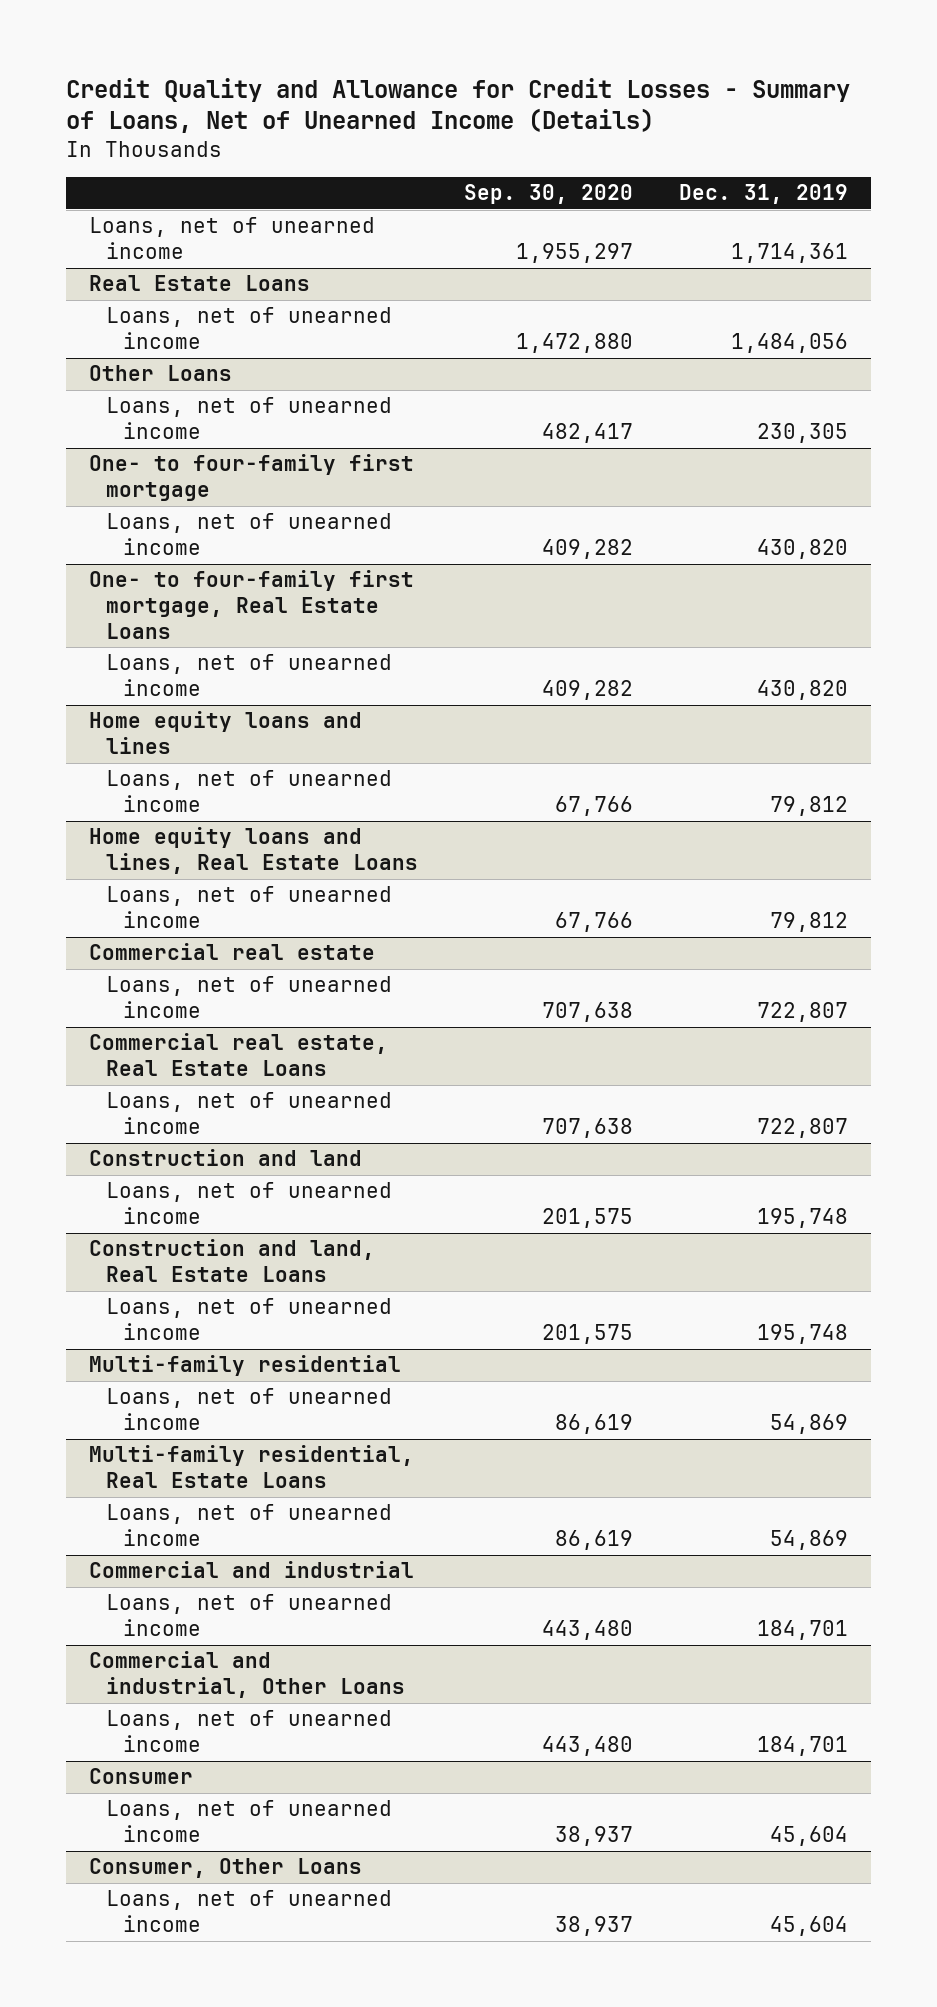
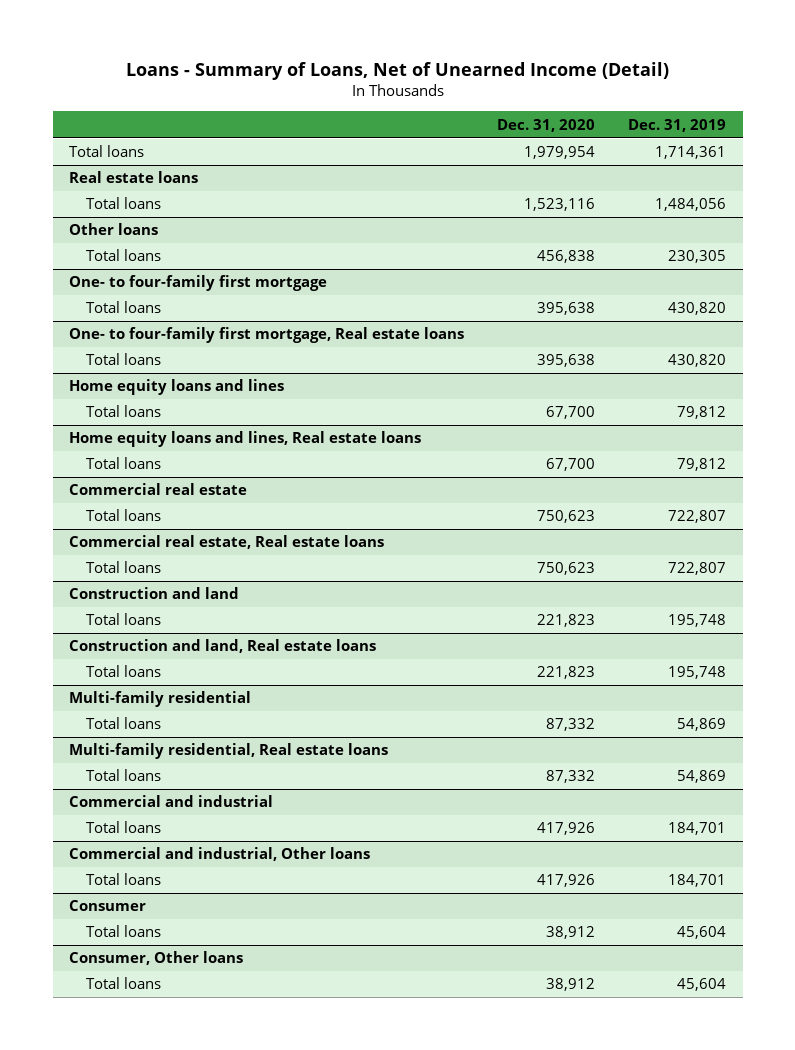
[65,77,850,134] Credit Quality and Allowance for Credit Losses - Summary of Loans, Net of Unearned Income (Details) -> [125,61,669,80] Loans - Summary of Loans, Net of Unearned Income (Detail)
[464,184,634,205] Sep. 30, 2020 -> none
none -> [497,118,596,132] Dec. 31, 2020
[89,217,376,260] Loans, net of unearned income -> [69,145,145,158] Total loans
[89,275,311,292] Real Estate Loans -> [69,171,199,184] Real estate loans
[105,307,392,350] Loans, net of unearned income -> [86,197,162,210] Total loans
[89,365,233,382] Other Loans -> [69,223,159,236] Other loans
[105,397,392,440] Loans, net of unearned income -> [86,249,162,262] Total loans
[105,513,392,556] Loans, net of unearned income -> [86,301,162,314] Total loans
[89,570,415,640] One- to four-family first mortgage, Real Estate Loans -> [69,327,465,344] One- to four-family first mortgage, Real estate loans
[105,654,392,697] Loans, net of unearned income -> [86,353,162,366] Total loans
[105,770,392,813] Loans, net of unearned income -> [86,405,162,418] Total loans
[89,827,418,875] Home equity loans and lines, Real Estate Loans -> [69,431,422,448] Home equity loans and lines, Real estate loans
[105,886,392,929] Loans, net of unearned income -> [86,457,162,470] Total loans
[105,976,392,1019] Loans, net of unearned income -> [86,509,162,522] Total loans
[89,1033,389,1077] Commercial real estate, Real Estate Loans -> [69,535,385,550] Commercial real estate, Real estate loans
[105,1092,392,1135] Loans, net of unearned income -> [86,561,162,574] Total loans
[105,1182,392,1225] Loans, net of unearned income -> [86,613,162,626] Total loans
[89,1239,376,1283] Construction and land, Real Estate Loans -> [69,639,377,654] Construction and land, Real estate loans
[105,1298,392,1341] Loans, net of unearned income -> [86,665,162,678] Total loans
[105,1388,392,1431] Loans, net of unearned income -> [86,717,162,730] Total loans
[89,1445,415,1489] Multi-family residential, Real Estate Loans -> [69,743,389,760] Multi-family residential, Real estate loans
[105,1504,392,1547] Loans, net of unearned income -> [86,769,162,782] Total loans
[105,1594,392,1637] Loans, net of unearned income -> [86,821,162,834] Total loans
[89,1651,405,1699] Commercial and industrial, Other Loans -> [69,847,371,862] Commercial and industrial, Other loans
[105,1710,392,1753] Loans, net of unearned income -> [86,873,162,886] Total loans
[105,1800,392,1843] Loans, net of unearned income -> [86,925,162,938] Total loans
[89,1858,363,1879] Consumer, Other Loans -> [69,951,244,966] Consumer, Other loans
[105,1890,392,1933] Loans, net of unearned income -> [86,977,162,990] Total loans

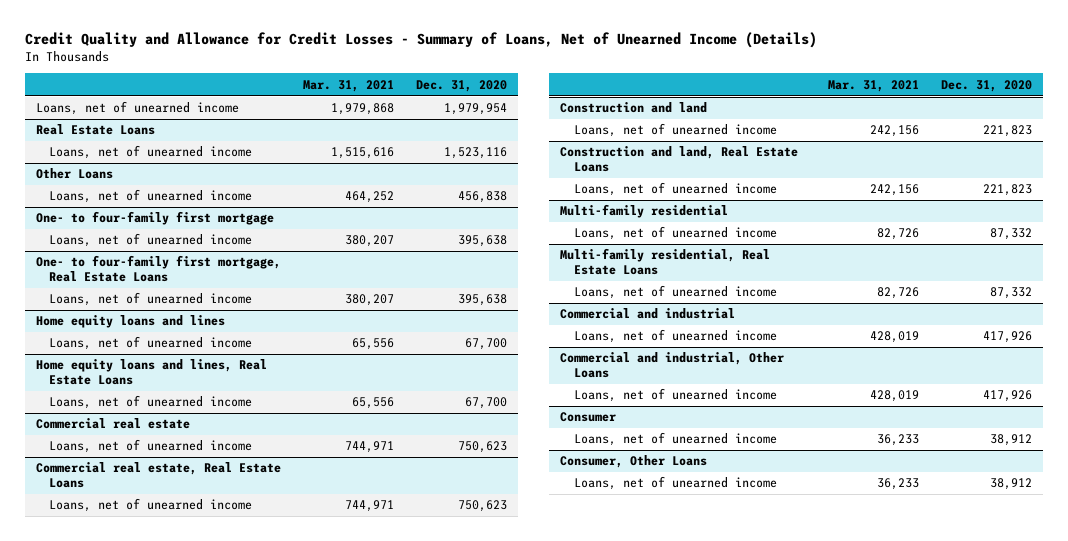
[125,61,669,80] Loans - Summary of Loans, Net of Unearned Income (Detail) -> [24,32,817,49] Credit Quality and Allowance for Credit Losses - Summary of Loans, Net of Unearned Income (Details)
[628,118,727,132] Dec. 31, 2019 -> none
none -> [303,79,395,92] Mar. 31, 2021
[69,145,145,158] Total loans -> [35,101,239,116] Loans, net of unearned income
[69,171,199,184] Real estate loans -> [35,124,155,136] Real Estate Loans
[86,197,162,210] Total loans -> [49,145,253,160] Loans, net of unearned income
[69,223,159,236] Other loans -> [35,168,113,180] Other Loans
[86,249,162,262] Total loans -> [49,189,253,204] Loans, net of unearned income
[86,301,162,314] Total loans -> [49,233,253,248] Loans, net of unearned income
[69,327,465,344] One- to four-family first mortgage, Real estate loans -> [35,255,281,283] One- to four-family first mortgage, Real Estate Loans
[86,353,162,366] Total loans -> [49,292,253,307] Loans, net of unearned income
[86,405,162,418] Total loans -> [49,336,253,351] Loans, net of unearned income
[69,431,422,448] Home equity loans and lines, Real estate loans -> [35,359,267,386] Home equity loans and lines, Real Estate Loans
[86,457,162,470] Total loans -> [49,395,253,410] Loans, net of unearned income
[86,509,162,522] Total loans -> [49,439,253,454] Loans, net of unearned income
[69,535,385,550] Commercial real estate, Real estate loans -> [35,462,281,489] Commercial real estate, Real Estate Loans
[86,561,162,574] Total loans -> [49,498,253,513] Loans, net of unearned income
[86,613,162,626] Total loans -> [573,123,777,138] Loans, net of unearned income
[69,639,377,654] Construction and land, Real estate loans -> [560,146,799,173] Construction and land, Real Estate Loans
[86,665,162,678] Total loans -> [573,182,777,197] Loans, net of unearned income
[86,717,162,730] Total loans -> [573,226,777,241] Loans, net of unearned income
[69,743,389,760] Multi-family residential, Real estate loans -> [560,248,771,276] Multi-family residential, Real Estate Loans
[86,769,162,782] Total loans -> [573,285,777,300] Loans, net of unearned income
[86,821,162,834] Total loans -> [573,329,777,344] Loans, net of unearned income
[69,847,371,862] Commercial and industrial, Other loans -> [560,352,785,379] Commercial and industrial, Other Loans
[86,873,162,886] Total loans -> [573,388,777,403] Loans, net of unearned income
[86,925,162,938] Total loans -> [573,432,777,447] Loans, net of unearned income
[69,951,244,966] Consumer, Other loans -> [560,455,708,469] Consumer, Other Loans
[86,977,162,990] Total loans -> [573,476,777,491] Loans, net of unearned income

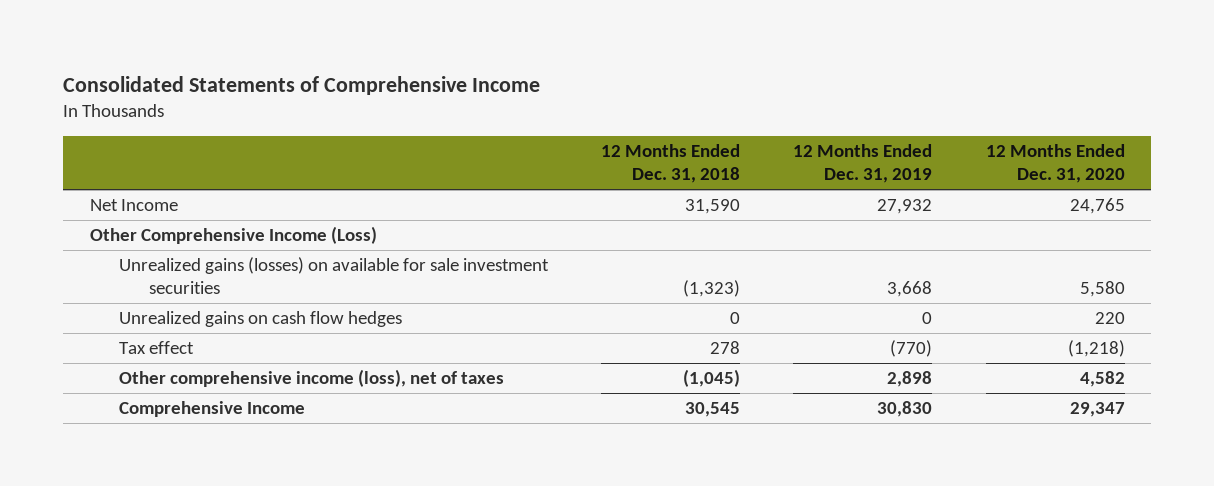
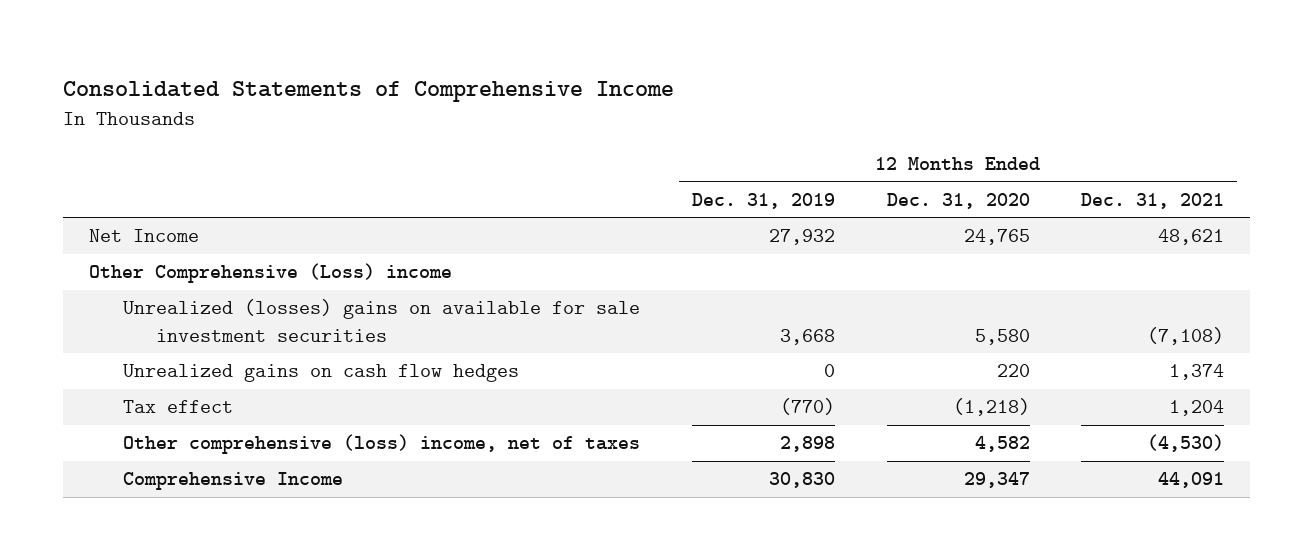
[601,143,741,184] 12 Months Ended Dec. 31, 2018 -> none
none -> [1081,192,1225,209] Dec. 31, 2021
[89,226,377,245] Other Comprehensive Income (Loss) -> [89,263,453,284] Other Comprehensive (Loss) income
[119,257,550,295] Unrealized gains (losses) on available for sale investment securities -> [122,299,640,342] Unrealized (losses) gains on available for sale investment securities
[119,369,505,388] Other comprehensive income (loss), net of taxes -> [122,434,640,455] Other comprehensive (loss) income, net of taxes

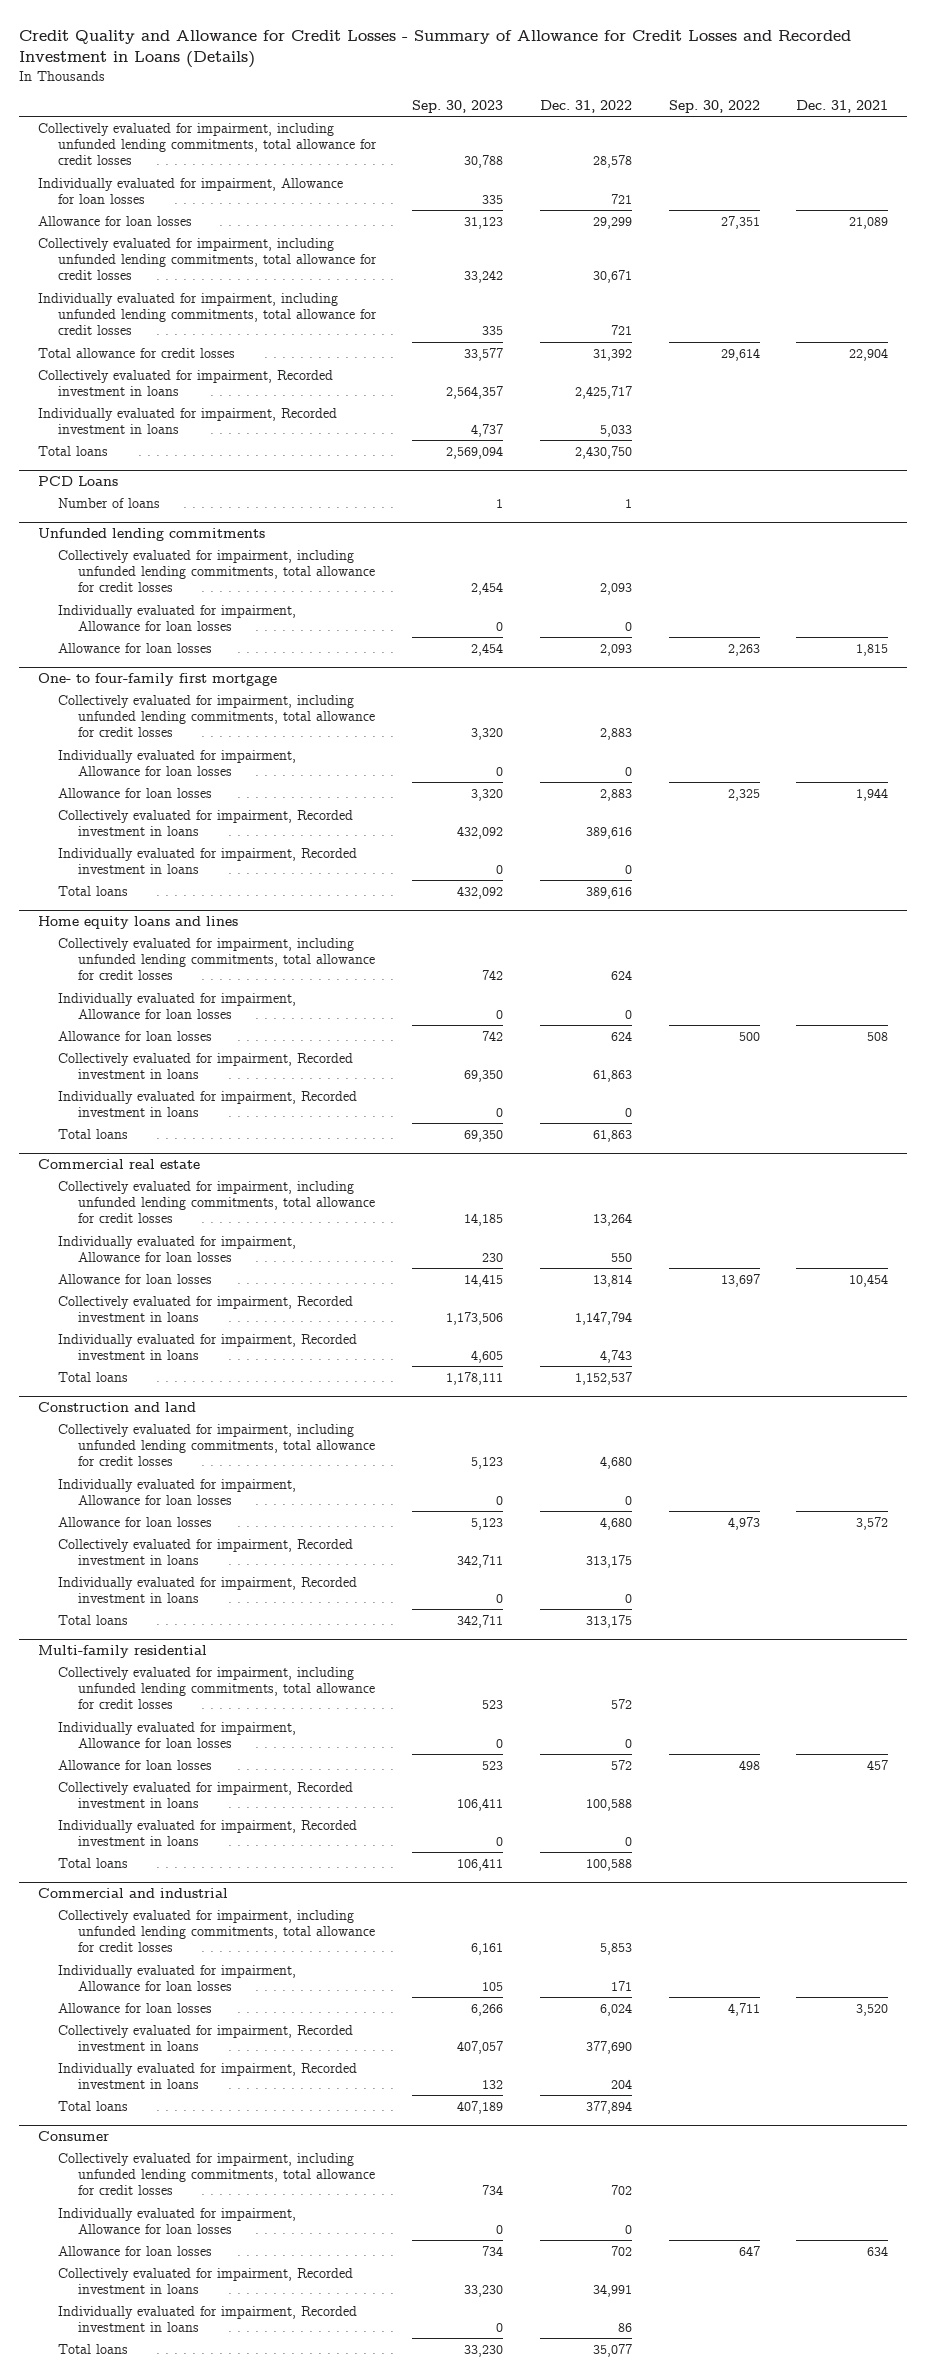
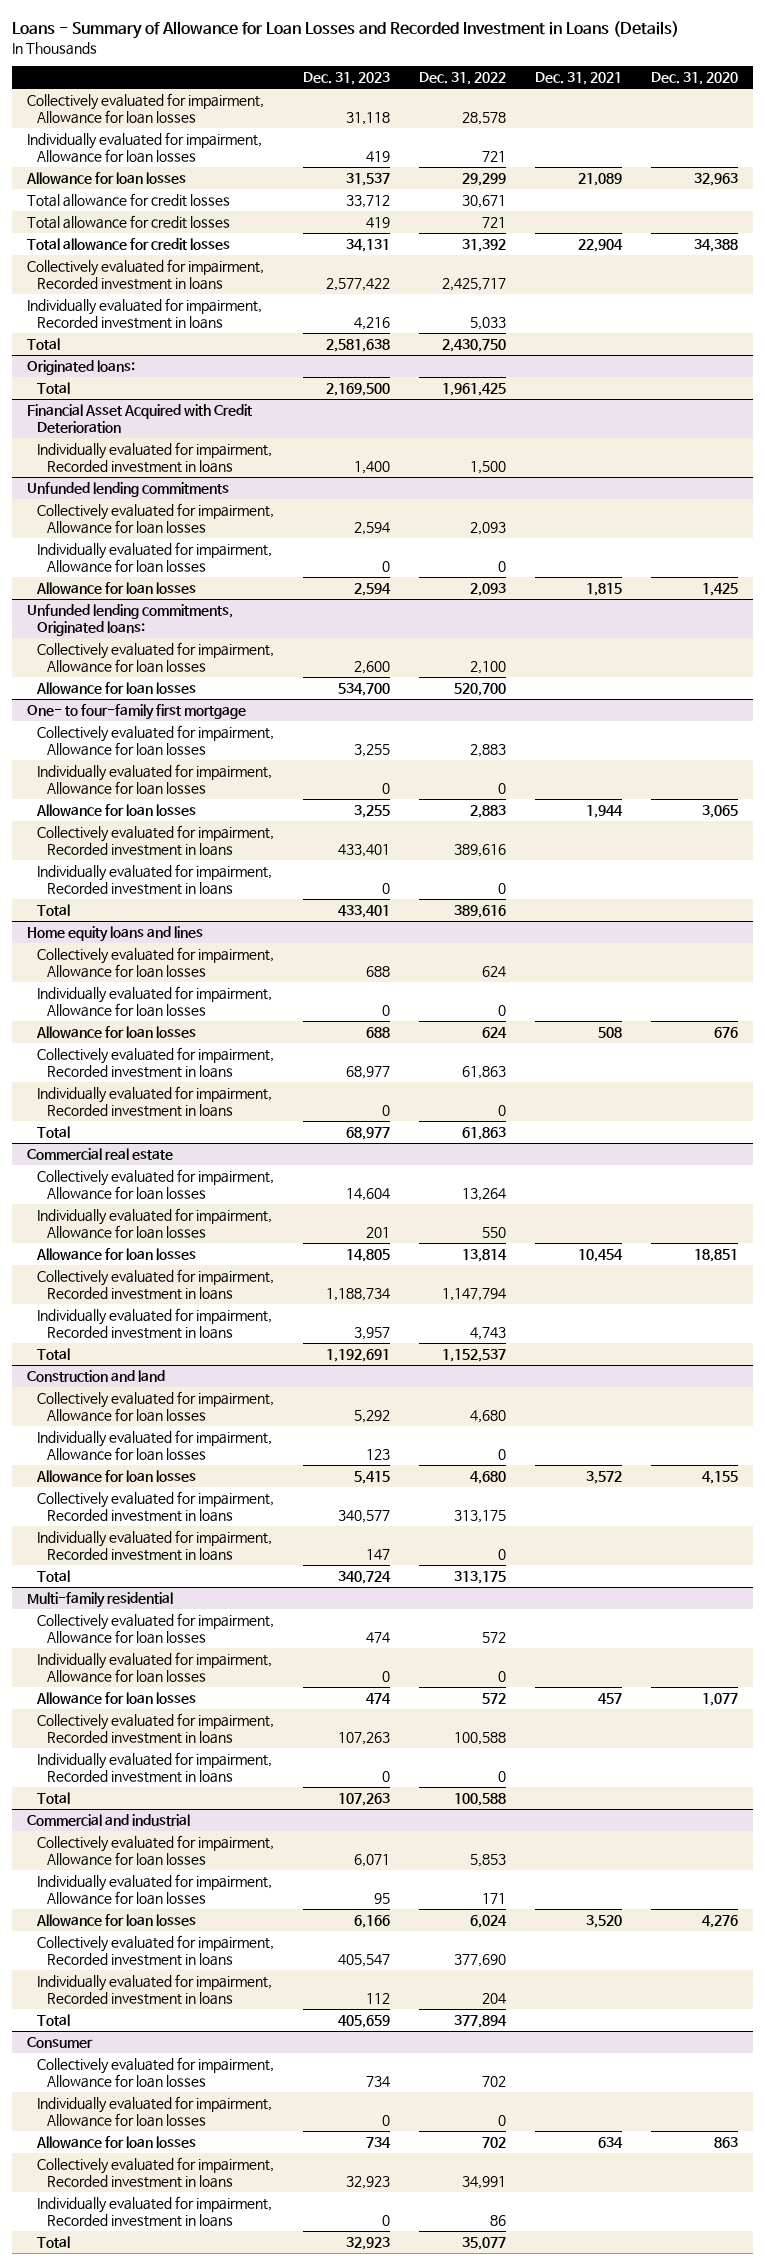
[19,29,852,69] Credit Quality and Allowance for Credit Losses - Summary of Allowance for Credit Losses and Recorded Investment in Loans (Details) -> [12,20,680,39] Loans - Summary of Allowance for Loan Losses and Recorded Investment in Loans (Details)
[412,99,504,113] Sep. 30, 2023 -> none
[668,99,760,113] Sep. 30, 2022 -> none
none -> [303,72,391,86] Dec. 31, 2023
none -> [651,72,739,86] Dec. 31, 2020
[37,122,377,166] Collectively evaluated for impairment, including unfunded lending commitments, total allowance for credit losses -> [26,92,264,125] Collectively evaluated for impairment, Allowance for loan losses
[37,237,377,281] Collectively evaluated for impairment, including unfunded lending commitments, total allowance for credit losses -> [26,192,230,207] Total allowance for credit losses
[37,292,377,336] Individually evaluated for impairment, including unfunded lending commitments, total allowance for credit losses -> [26,214,230,229] Total allowance for credit losses
[57,497,160,508] Number of loans -> none
[37,445,108,456] Total loans -> [26,337,60,350] Total
none -> [26,359,135,375] Originated loans:
none -> [37,381,71,394] Total
[37,475,118,486] PCD Loans -> [26,403,252,434] Financial Asset Acquired with Credit Deterioration
none -> [37,441,273,474] Individually evaluated for impairment, Recorded investment in loans
[57,549,375,593] Collectively evaluated for impairment, including unfunded lending commitments, total allowance for credit losses -> [37,502,275,535] Collectively evaluated for impairment, Allowance for loan losses
none -> [26,603,233,637] Unfunded lending commitments, Originated loans:
none -> [37,641,275,674] Collectively evaluated for impairment, Allowance for loan losses
none -> [36,681,197,694] Allowance for loan losses
[57,694,375,738] Collectively evaluated for impairment, including unfunded lending commitments, total allowance for credit losses -> [37,724,275,757] Collectively evaluated for impairment, Allowance for loan losses
[57,885,128,896] Total loans -> [37,903,71,916] Total
[57,937,375,981] Collectively evaluated for impairment, including unfunded lending commitments, total allowance for credit losses -> [37,946,275,979] Collectively evaluated for impairment, Allowance for loan losses
[57,1128,128,1139] Total loans -> [37,1125,71,1138] Total
[57,1180,375,1224] Collectively evaluated for impairment, including unfunded lending commitments, total allowance for credit losses -> [37,1168,275,1201] Collectively evaluated for impairment, Allowance for loan losses
[57,1371,128,1382] Total loans -> [37,1347,71,1360] Total
[57,1423,375,1467] Collectively evaluated for impairment, including unfunded lending commitments, total allowance for credit losses -> [37,1390,275,1423] Collectively evaluated for impairment, Allowance for loan losses
[57,1614,128,1625] Total loans -> [37,1569,71,1582] Total
[57,1666,375,1710] Collectively evaluated for impairment, including unfunded lending commitments, total allowance for credit losses -> [37,1612,275,1645] Collectively evaluated for impairment, Allowance for loan losses
[57,1857,128,1868] Total loans -> [37,1791,71,1804] Total
[57,1909,375,1953] Collectively evaluated for impairment, including unfunded lending commitments, total allowance for credit losses -> [37,1834,275,1867] Collectively evaluated for impairment, Allowance for loan losses
[57,2100,128,2111] Total loans -> [37,2013,71,2026] Total
[57,2152,375,2196] Collectively evaluated for impairment, including unfunded lending commitments, total allowance for credit losses -> none
none -> [37,2056,275,2089] Collectively evaluated for impairment, Allowance for loan losses
[57,2343,128,2354] Total loans -> [37,2235,71,2248] Total

